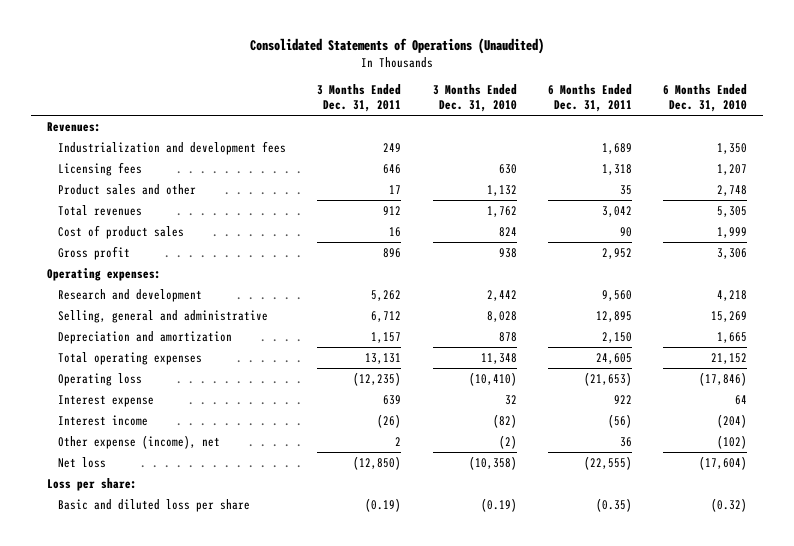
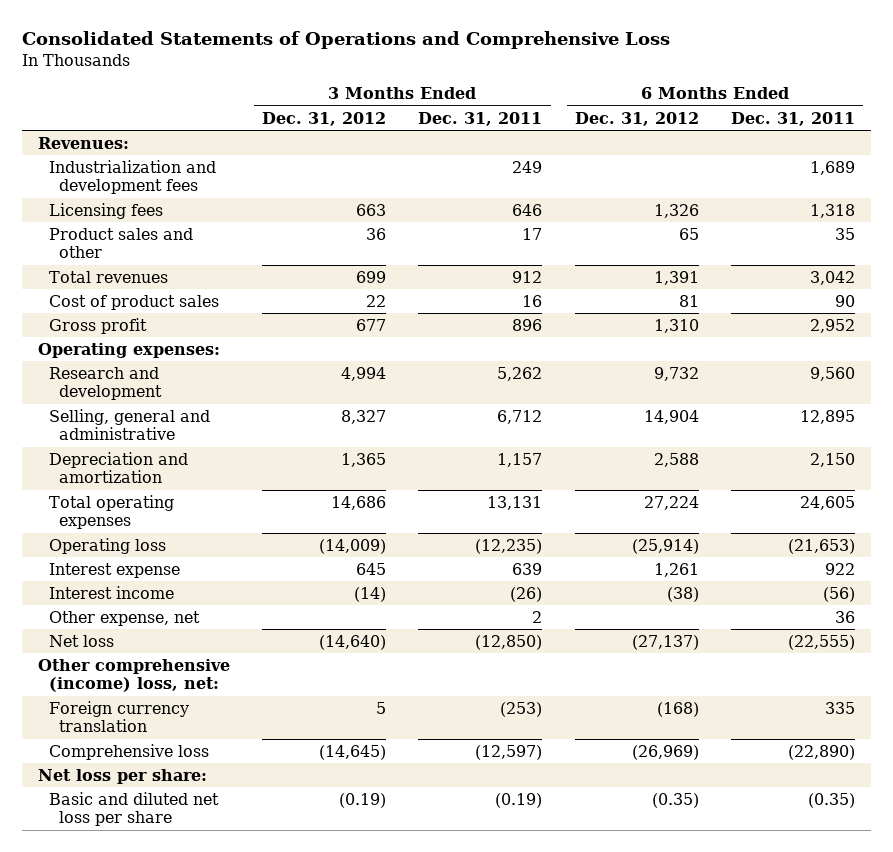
[250,38,545,55] Consolidated Statements of Operations (Unaudited) -> [21,31,670,50] Consolidated Statements of Operations and Comprehensive Loss
[432,84,517,113] 3 Months Ended Dec. 31, 2010 -> none
[663,84,748,113] 6 Months Ended Dec. 31, 2010 -> none
none -> [262,111,387,126] Dec. 31, 2012
none -> [574,111,699,126] Dec. 31, 2012
[58,434,221,449] Other expense (income), net -> [48,610,200,626] Other expense, net
none -> [37,658,230,693] Other comprehensive (income) loss, net:
none -> [48,700,189,733] Foreign currency translation
none -> [48,743,209,760] Comprehensive loss
[46,477,137,491] Loss per share: -> [37,768,207,784] Net loss per share:
[58,498,251,512] Basic and diluted loss per share -> [48,791,219,827] Basic and diluted net loss per share

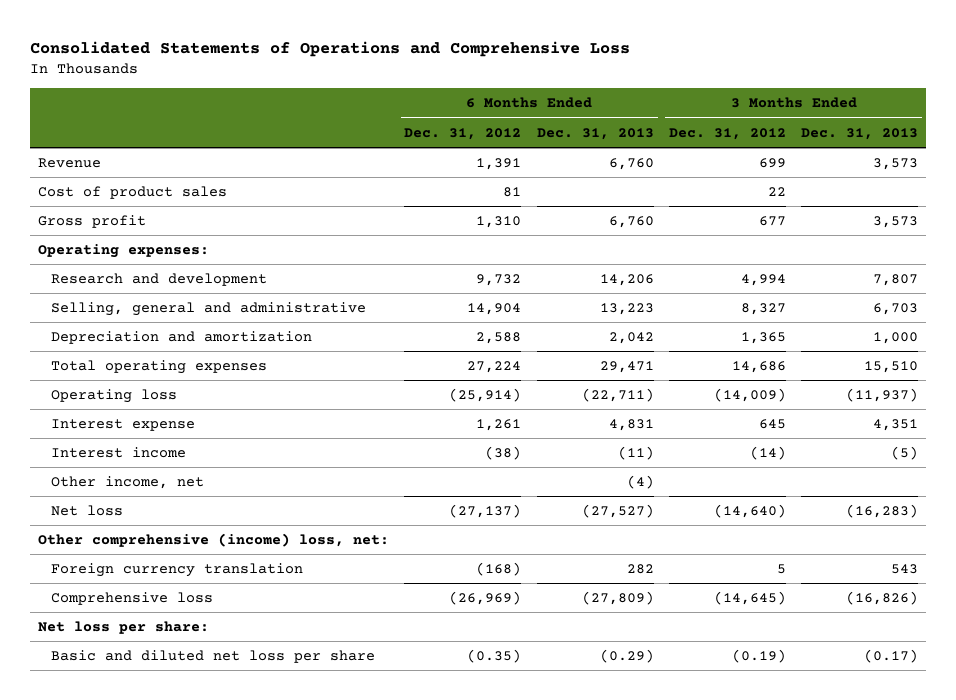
[418,111,543,126] Dec. 31, 2011 -> none
[731,111,856,126] Dec. 31, 2011 -> none
none -> [536,127,654,140] Dec. 31, 2013
none -> [801,127,919,140] Dec. 31, 2013
[37,136,129,149] Revenues: -> none
[48,159,216,195] Industrialization and development fees -> none
[48,202,163,219] Licensing fees -> none
[48,227,193,259] Product sales and other -> none
[48,270,168,283] Total revenues -> [38,158,102,169] Revenue
[48,610,200,626] Other expense, net -> [50,476,204,490] Other income, net

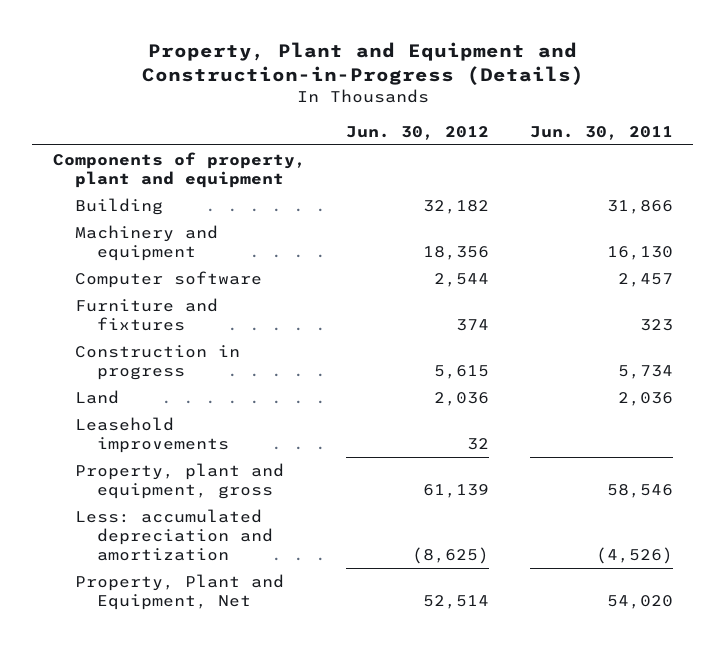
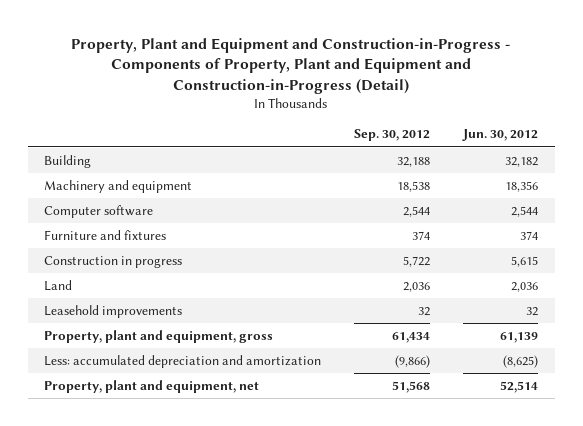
[141,41,584,85] Property, Plant and Equipment and Construction-in-Progress (Details) -> [71,37,511,95] Property, Plant and Equipment and Construction-in-Progress - Components of Property, Plant and Equipment and Construction-in-Progress (Detail)
[529,125,673,140] Jun. 30, 2011 -> none
none -> [354,129,431,142] Sep. 30, 2012
[52,151,306,188] Components of property, plant and equipment -> none
[75,573,285,610] Property, Plant and Equipment, Net -> [44,380,260,394] Property, plant and equipment, net

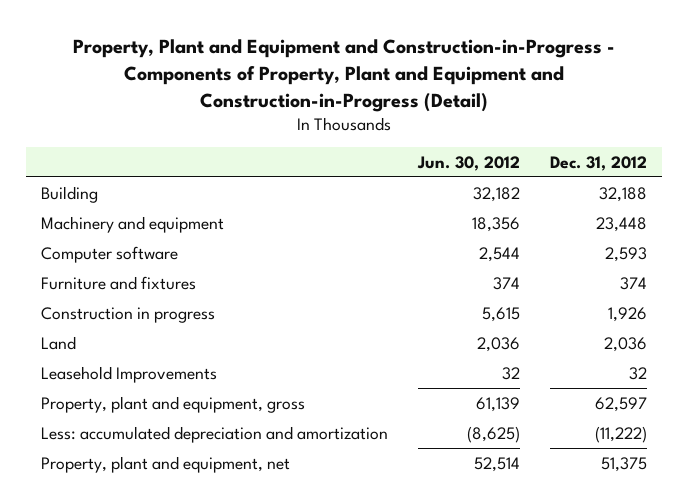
[354,129,431,142] Sep. 30, 2012 -> none
none -> [550,155,648,171] Dec. 31, 2012
[44,305,183,319] Leasehold improvements -> [41,365,218,383] Leasehold Improvements

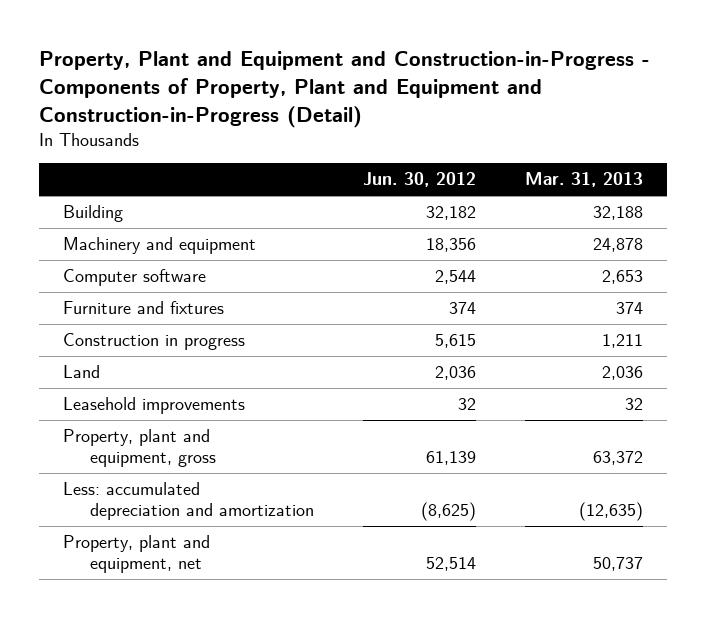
[550,155,648,171] Dec. 31, 2012 -> none
none -> [524,172,643,188] Mar. 31, 2013
[41,365,218,383] Leasehold Improvements -> [63,397,246,415] Leasehold improvements

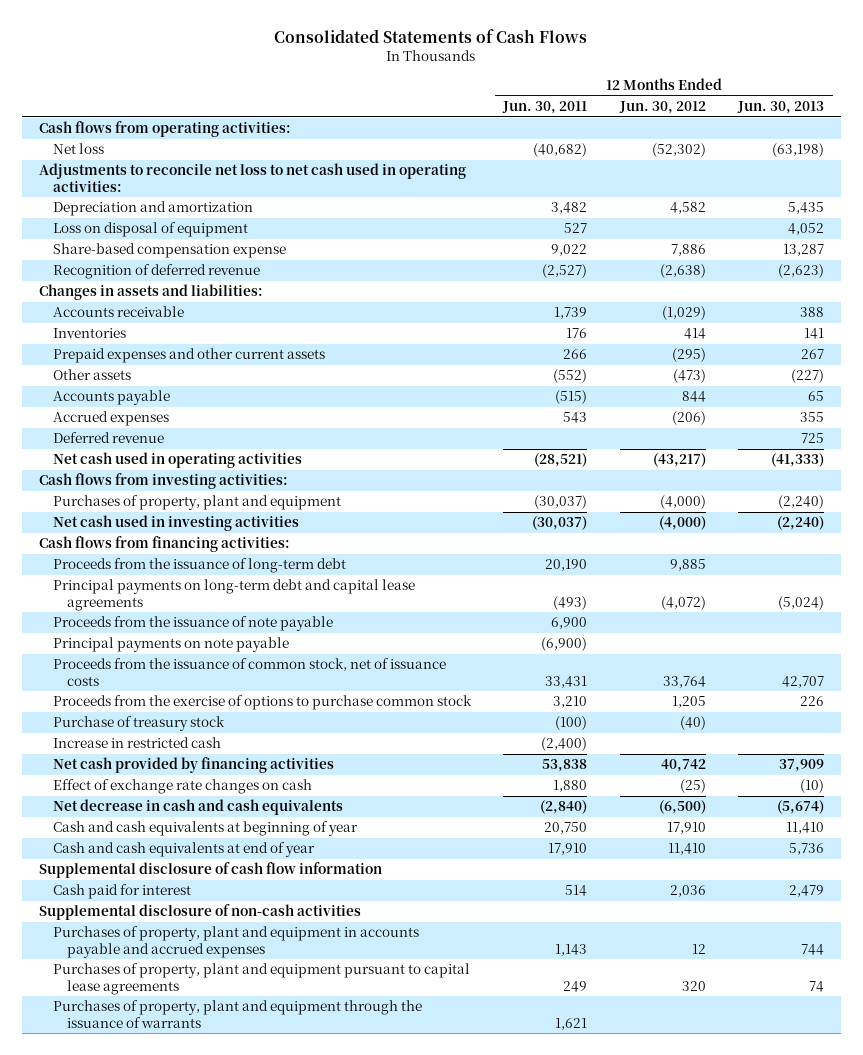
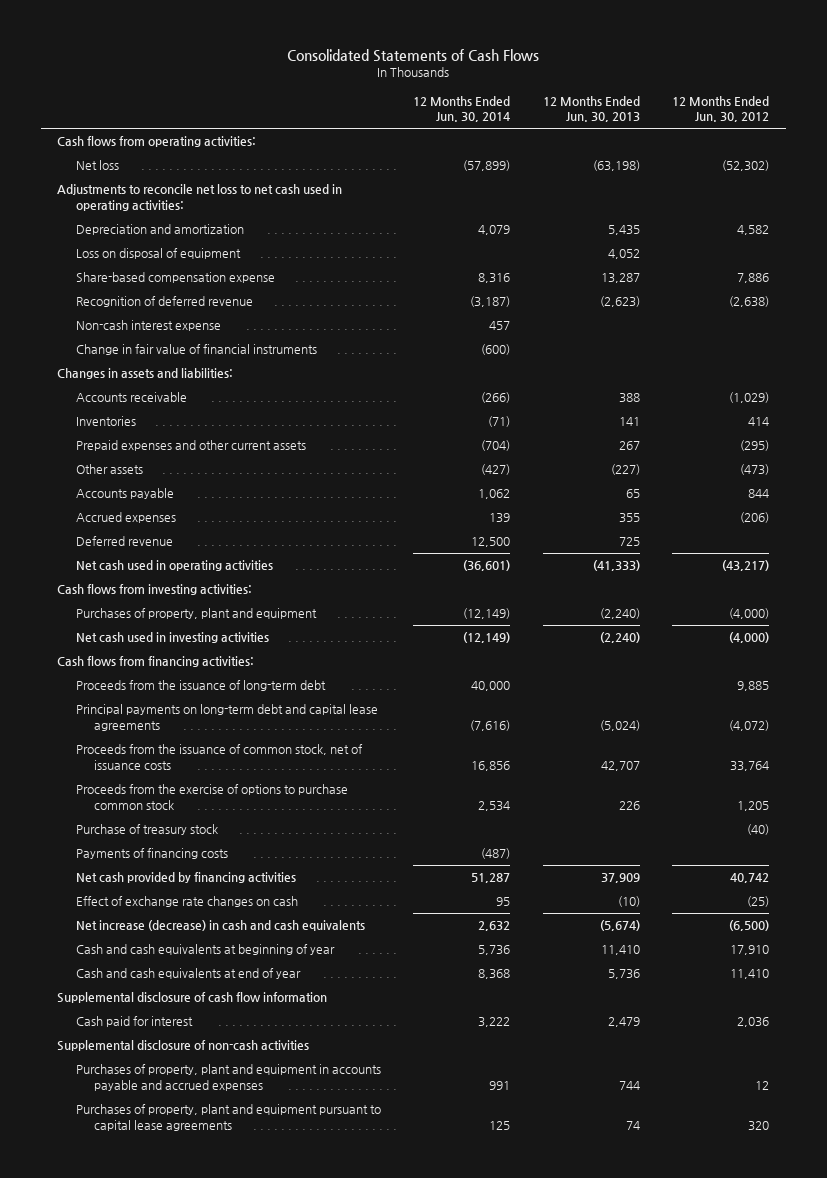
[502,101,588,115] Jun. 30, 2011 -> none
none -> [413,95,511,123] 12 Months Ended Jun. 30, 2014
none -> [75,320,221,332] Non-cash interest expense
none -> [75,344,317,356] Change in fair value of financial instruments
[52,616,333,632] Proceeds from the issuance of note payable -> none
[52,637,289,653] Principal payments on note payable -> none
[52,737,221,749] Increase in restricted cash -> none
none -> [75,848,228,860] Payments of financing costs
[52,799,343,816] Net decrease in cash and cash equivalents -> [75,920,365,932] Net increase (decrease) in cash and cash equivalents
[52,1000,422,1028] Purchases of property, plant and equipment through the issuance of warrants -> none

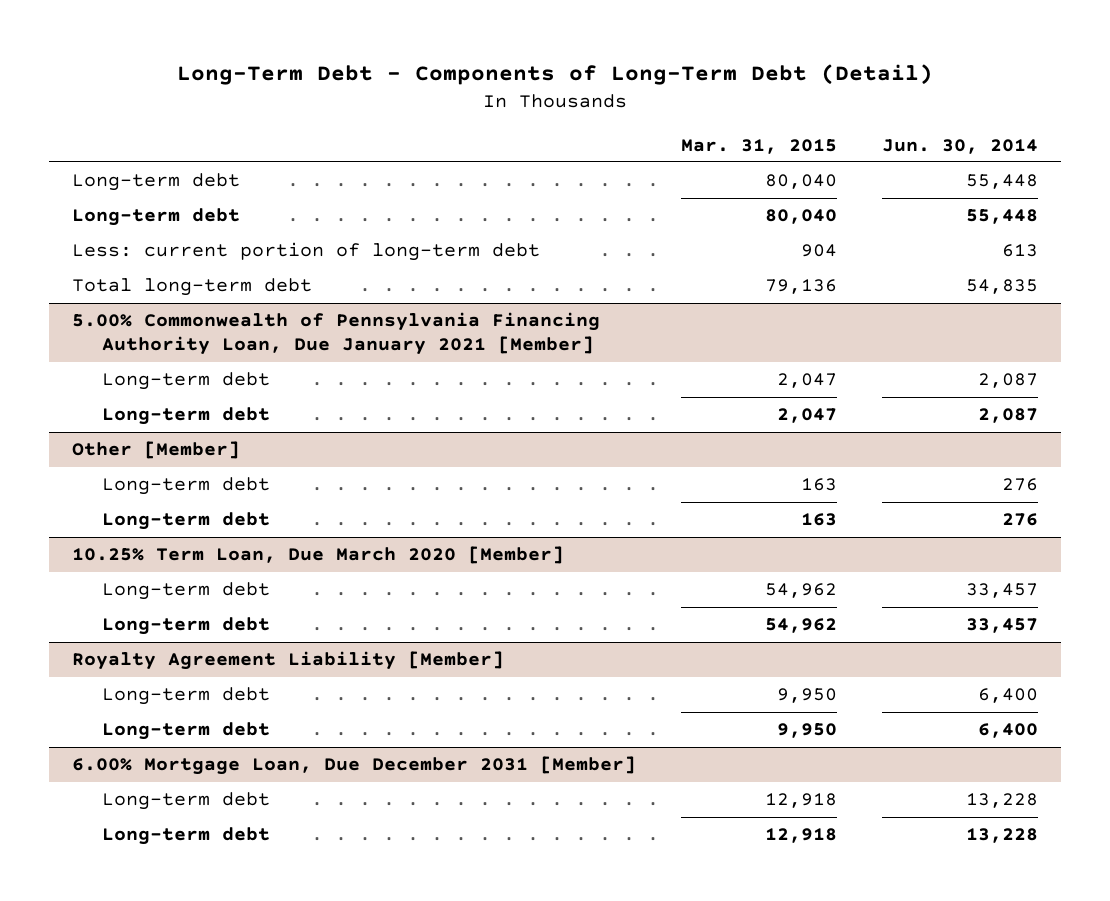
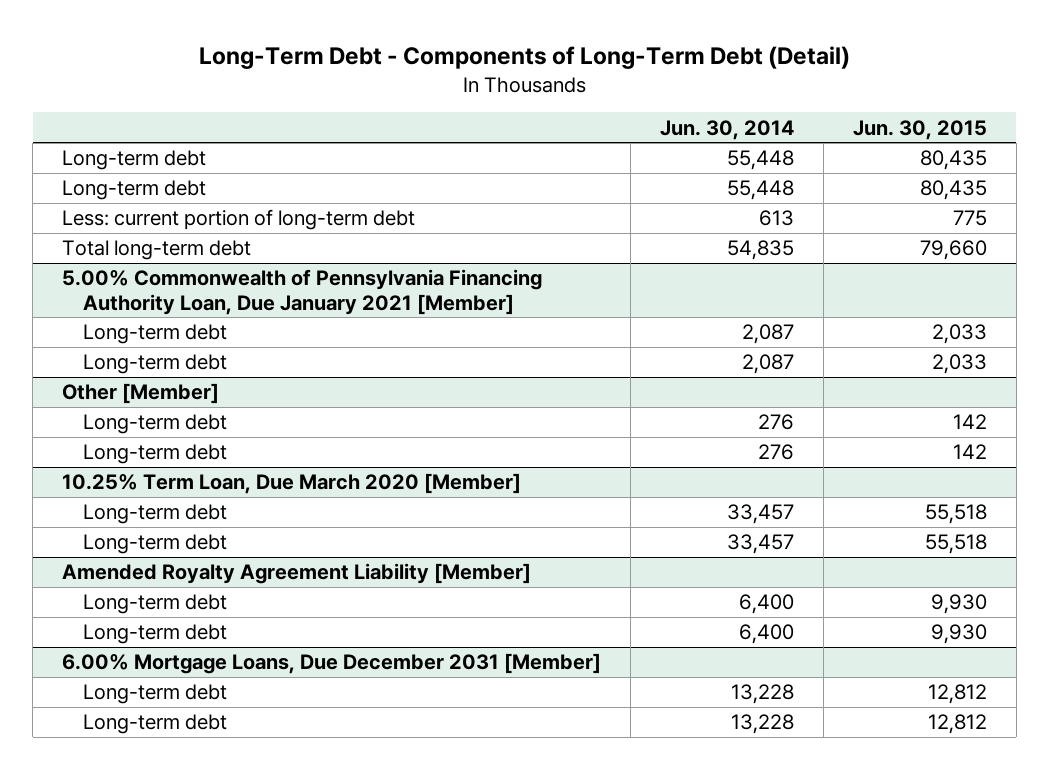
[681,138,838,154] Mar. 31, 2015 -> none
none -> [852,119,987,140] Jun. 30, 2015
[71,651,504,671] Royalty Agreement Liability [Member] -> [62,563,532,585] Amended Royalty Agreement Liability [Member]
[71,756,636,776] 6.00% Mortgage Loan, Due December 2031 [Member] -> [62,653,602,675] 6.00% Mortgage Loans, Due December 2031 [Member]

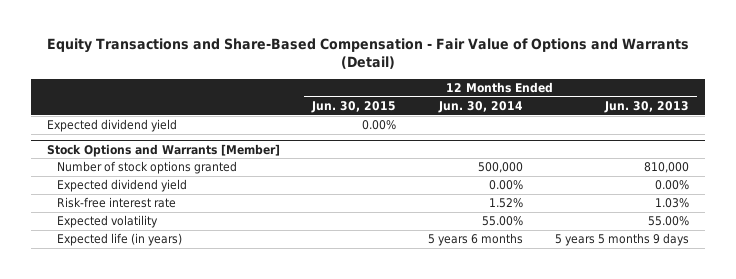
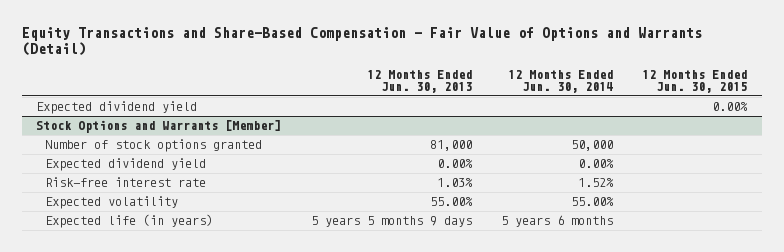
[477,162,523,174] 500,000 -> [571,140,614,152] 50,000
[643,162,689,174] 810,000 -> [429,140,472,152] 81,000

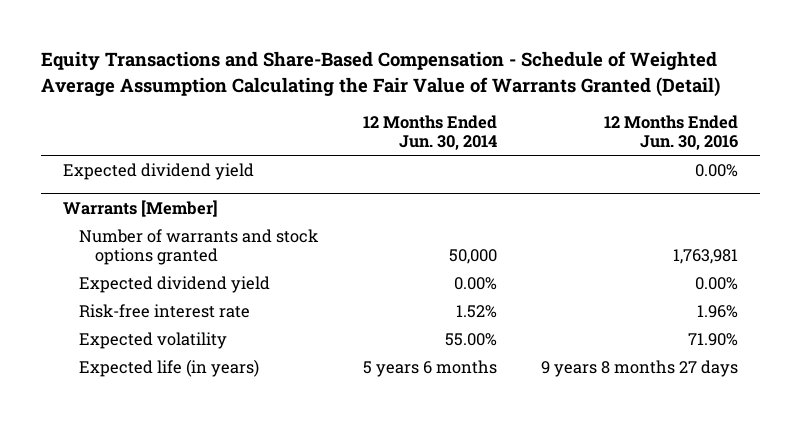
[21,26,702,57] Equity Transactions and Share-Based Compensation - Fair Value of Options and Warrants (Detail) -> [41,51,721,97] Equity Transactions and Share-Based Compensation - Schedule of Weighted Average Assumption Calculating the Fair Value of Warrants Granted (Detail)
[366,69,472,93] 12 Months Ended Jun. 30, 2013 -> none
[642,69,748,93] 12 Months Ended Jun. 30, 2015 -> none
none -> [604,114,739,151] 12 Months Ended Jun. 30, 2016
[36,120,282,134] Stock Options and Warrants [Member] -> none
none -> [63,199,219,217] Warrants [Member]
[44,139,262,153] Number of stock options granted -> [79,228,320,266] Number of warrants and stock options granted

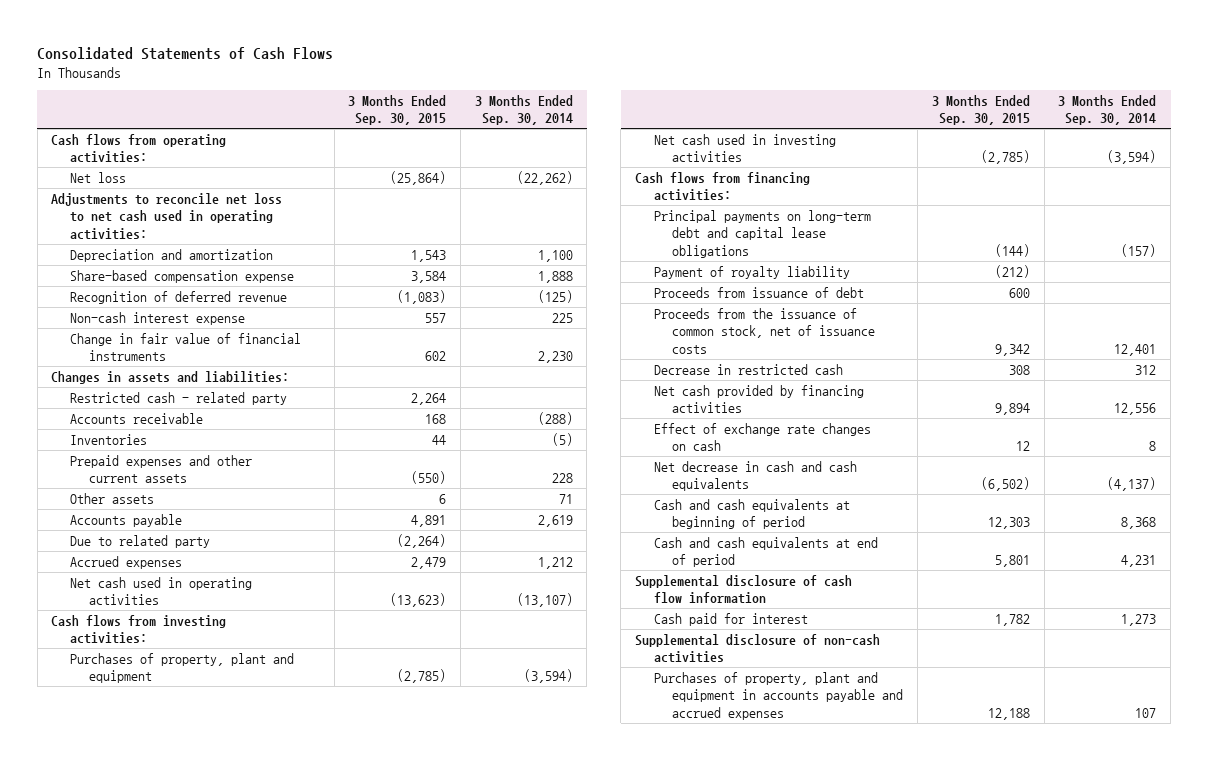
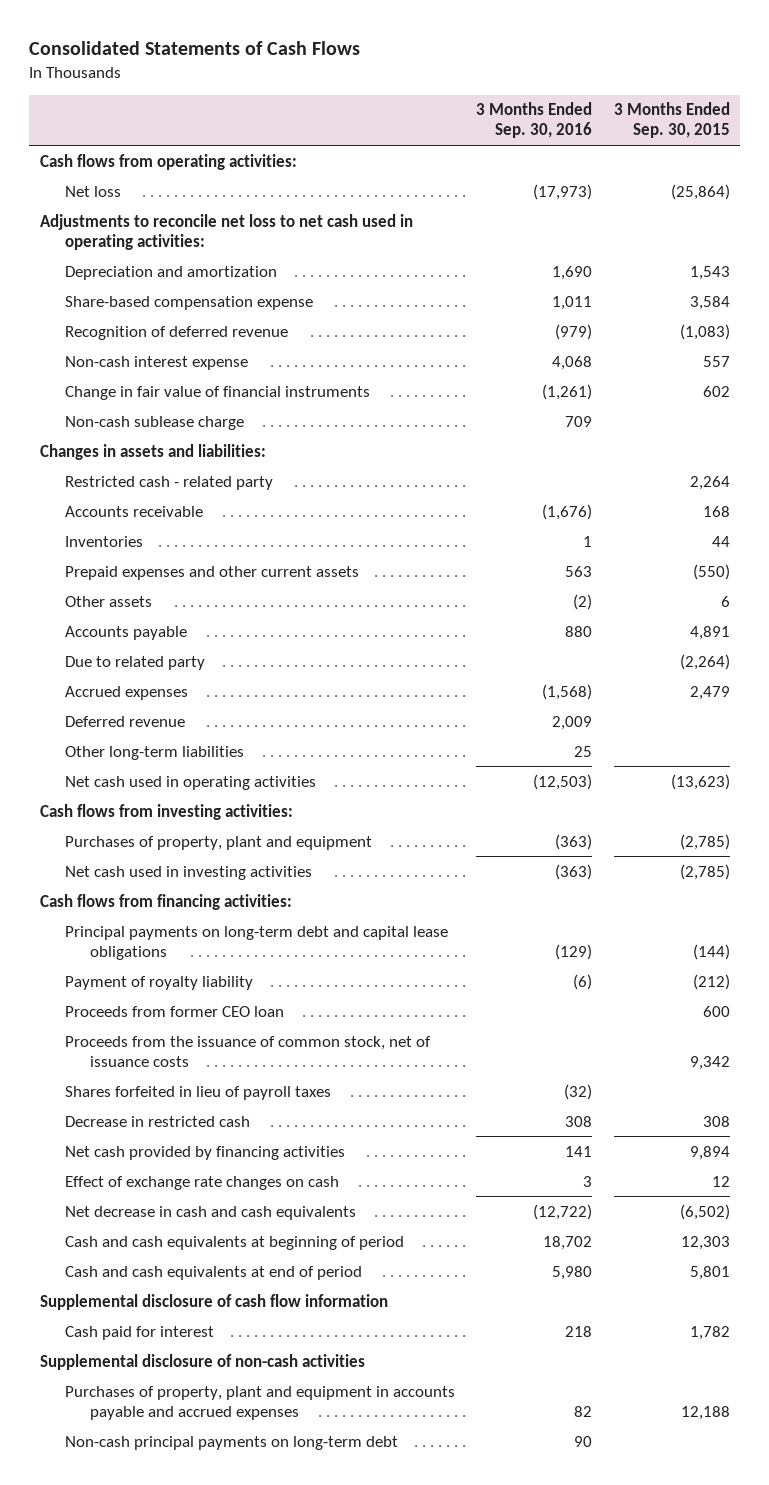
[474,94,573,126] 3 Months Ended Sep. 30, 2014 -> none
none -> [476,102,593,139] 3 Months Ended Sep. 30, 2016
none -> [65,415,245,430] Non-cash sublease charge
none -> [65,715,186,727] Deferred revenue
none -> [65,745,245,760] Other long-term liabilities
[653,286,864,298] Proceeds from issuance of debt -> none
none -> [65,1005,285,1017] Proceeds from former CEO loan
none -> [65,1085,332,1100] Shares forfeited in lieu of payroll taxes
none -> [65,1435,399,1450] Non-cash principal payments on long-term debt

